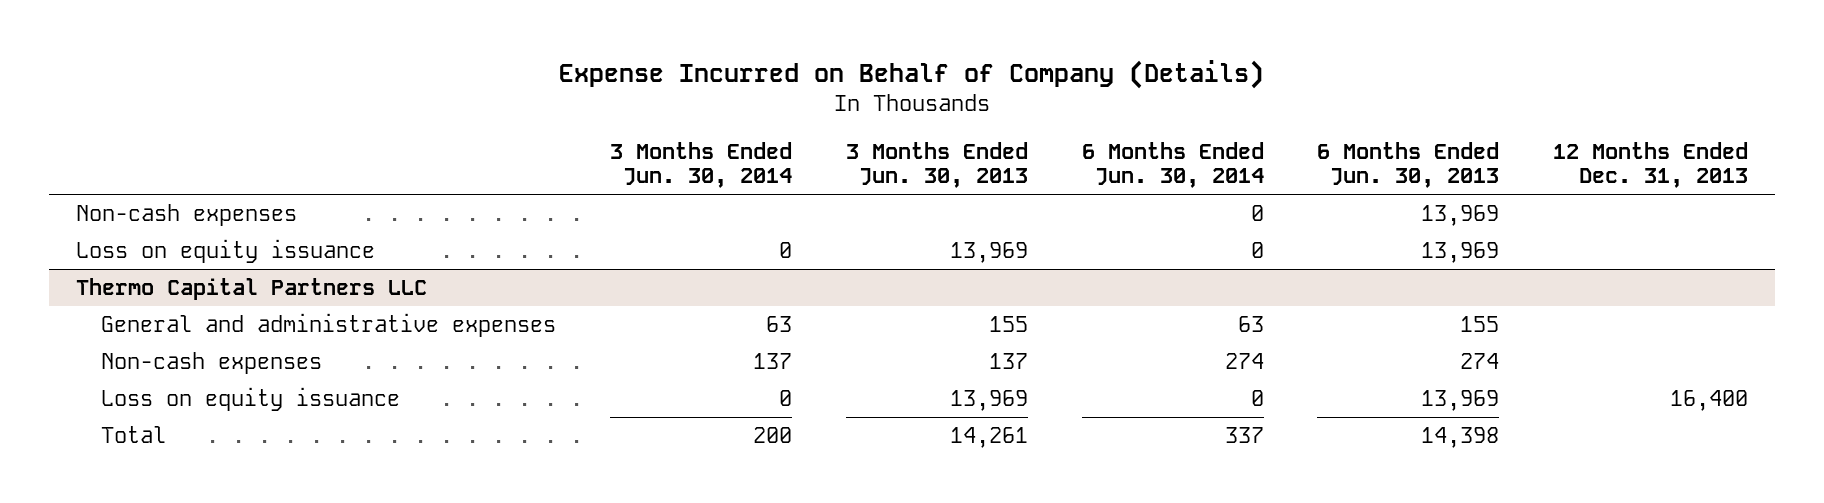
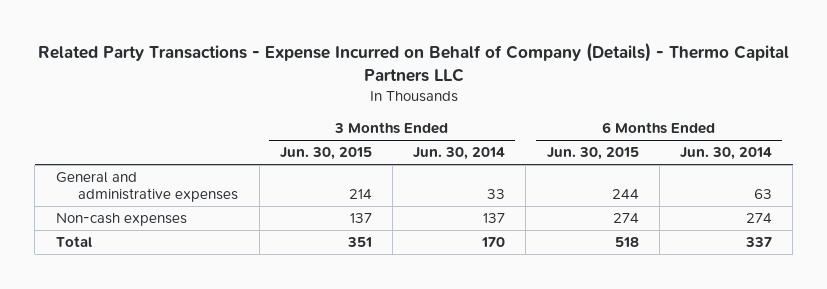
[558,60,1264,90] Expense Incurred on Behalf of Company (Details) -> [37,41,789,83] Related Party Transactions - Expense Incurred on Behalf of Company (Details) - Thermo Capital Partners LLC
[845,141,1028,189] 3 Months Ended Jun. 30, 2013 -> none
[1317,141,1500,189] 6 Months Ended Jun. 30, 2013 -> none
[1553,141,1749,189] 12 Months Ended Dec. 31, 2013 -> none
none -> [279,147,372,161] Jun. 30, 2015
none -> [546,147,639,161] Jun. 30, 2015
[75,203,297,226] Non-cash expenses -> none
[75,238,375,263] Loss on equity issuance -> none
[75,277,427,300] Thermo Capital Partners LLC -> none
[766,315,793,332] 63 -> [487,189,506,200] 33
[101,386,401,411] Loss on equity issuance -> none
[753,426,793,443] 200 -> [481,237,506,248] 170

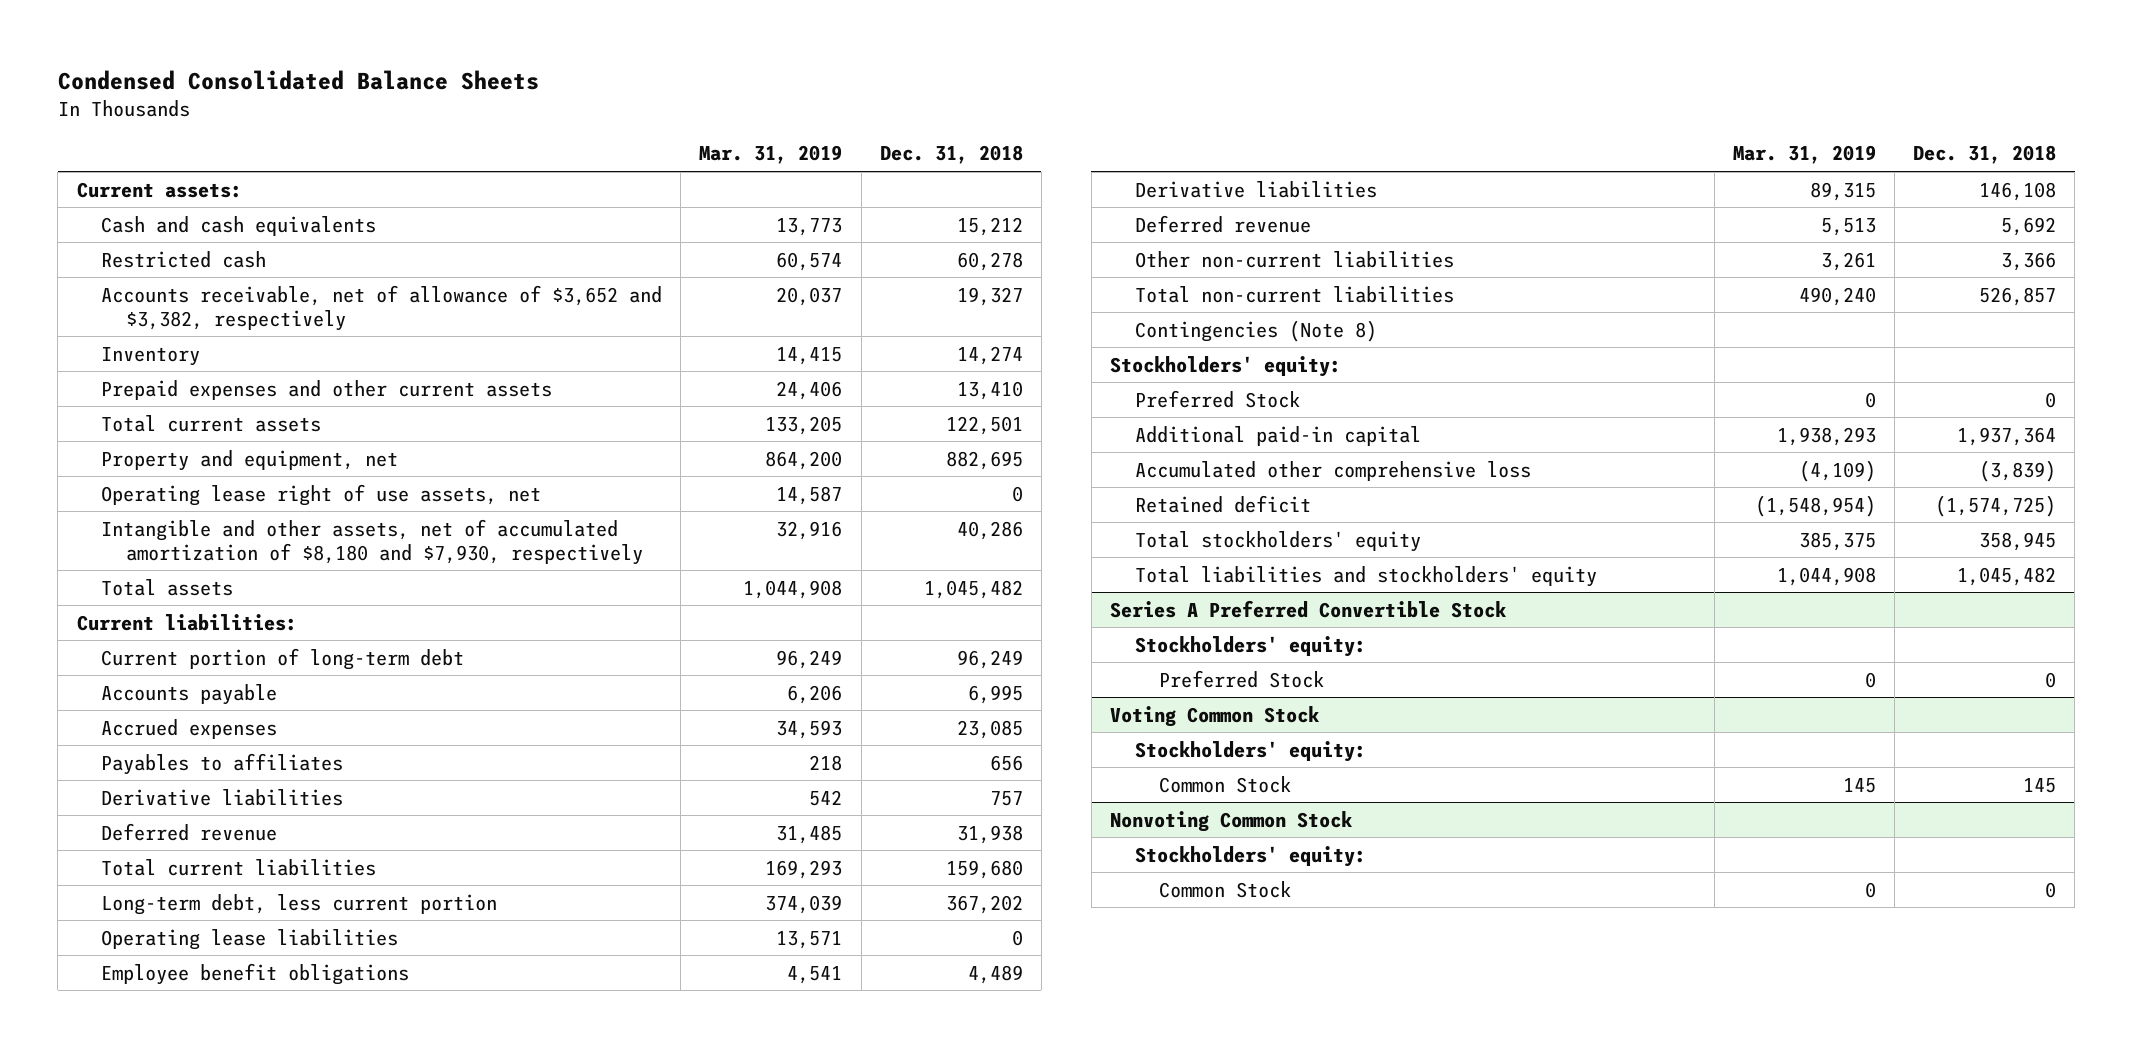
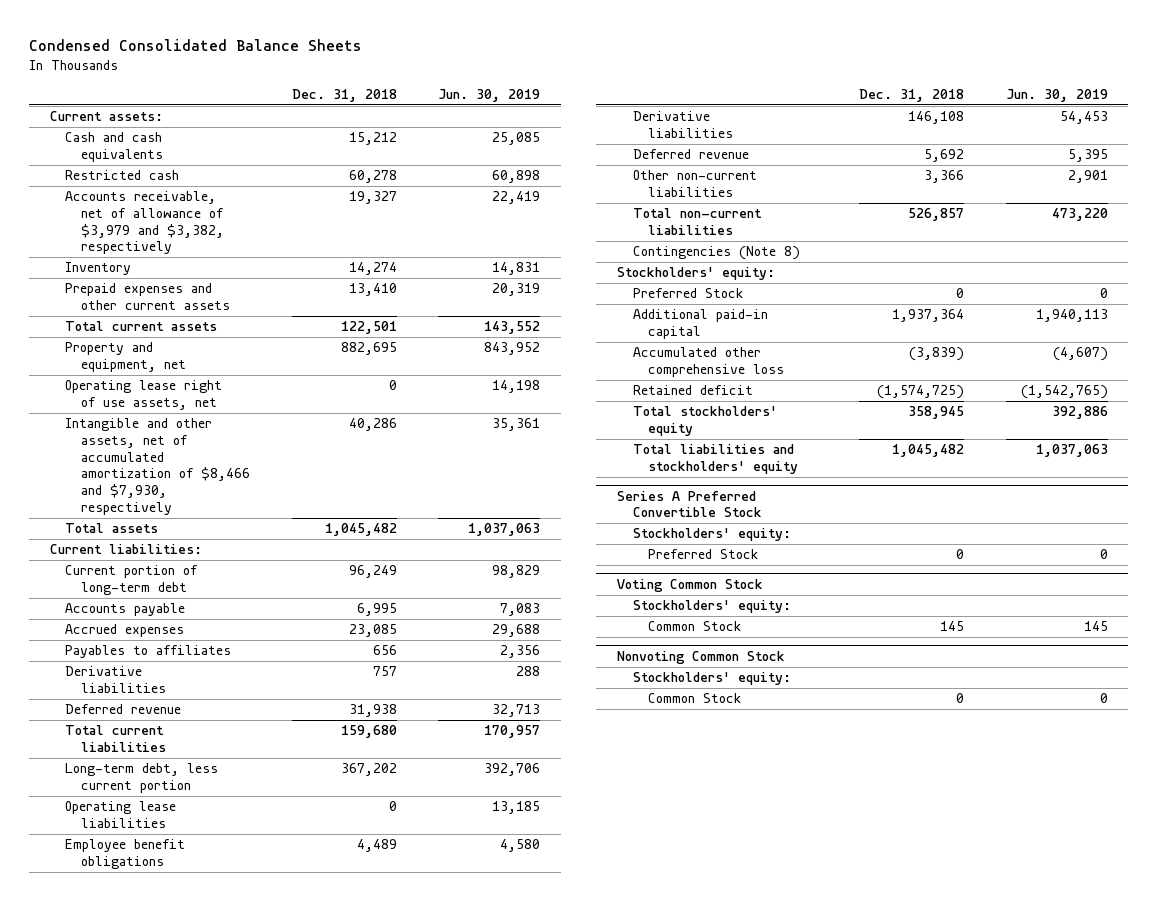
[699,145,843,165] Mar. 31, 2019 -> none
none -> [438,88,541,102] Jun. 30, 2019
[101,284,663,331] Accounts receivable, net of allowance of $3,652 and $3,382, respectively -> [65,191,225,255] Accounts receivable, net of allowance of $3,979 and $3,382, respectively
[101,518,644,565] Intangible and other assets, net of accumulated amortization of $8,180 and $7,930, respectively -> [65,418,251,515] Intangible and other assets, net of accumulated amortization of $8,466 and $7,930, respectively

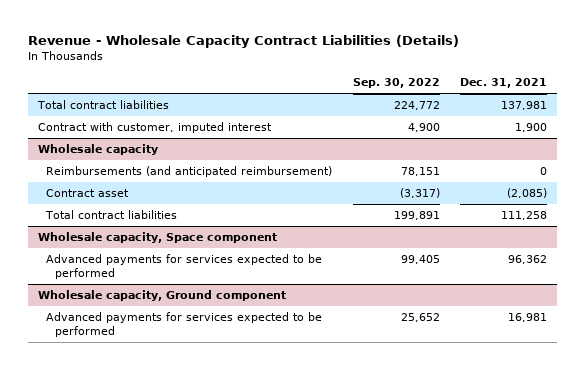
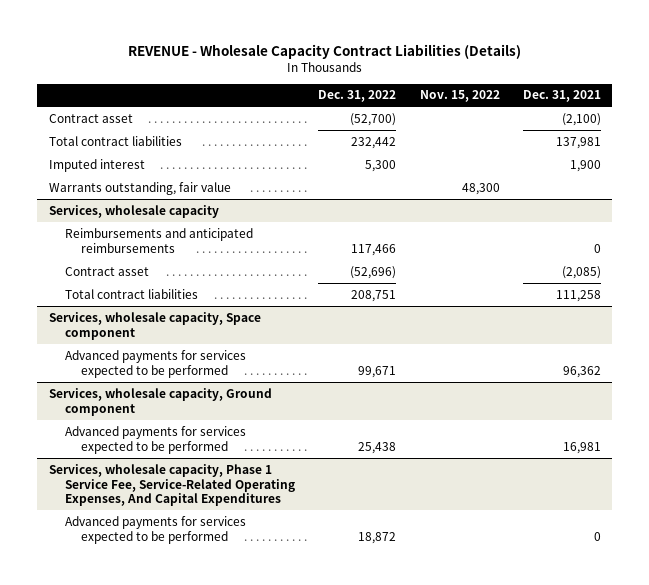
[27,34,459,48] Revenue - Wholesale Capacity Contract Liabilities (Details) -> [127,43,521,59] REVENUE - Wholesale Capacity Contract Liabilities (Details)
[352,78,440,89] Sep. 30, 2022 -> none
none -> [318,90,397,103] Dec. 31, 2022
none -> [419,90,500,103] Nov. 15, 2022
none -> [48,113,133,123] Contract asset
[37,122,272,134] Contract with customer, imputed interest -> [48,158,145,172] Imputed interest
none -> [48,181,231,195] Warrants outstanding, fair value
[37,144,158,156] Wholesale capacity -> [48,204,219,218] Services, wholesale capacity
[46,166,333,178] Reimbursements (and anticipated reimbursement) -> [65,227,254,253] Reimbursements and anticipated reimbursements
[37,232,277,244] Wholesale capacity, Space component -> [48,311,261,340] Services, wholesale capacity, Space component
[37,290,286,302] Wholesale capacity, Ground component -> [48,387,272,416] Services, wholesale capacity, Ground component
none -> [48,463,296,507] Services, wholesale capacity, Phase 1 Service Fee, Service-Related Operating Expenses, And Capital Expenditures
none -> [65,515,247,544] Advanced payments for services expected to be performed

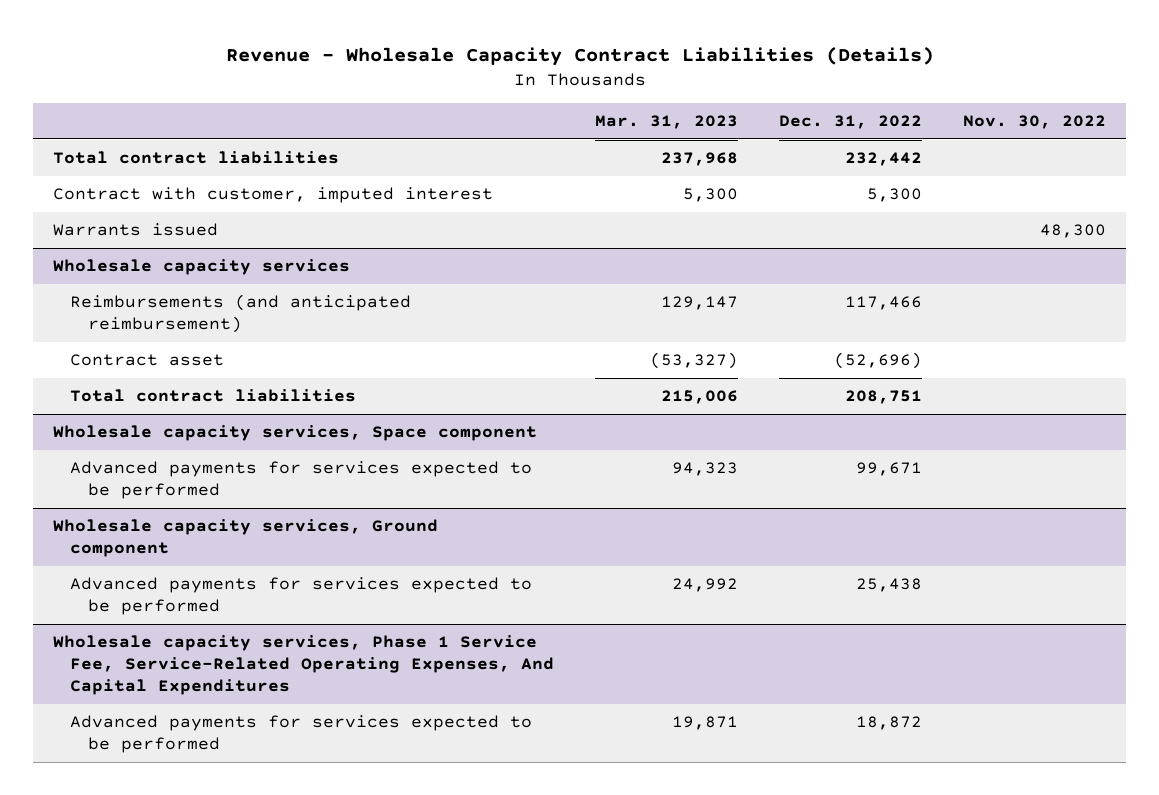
[127,43,521,59] REVENUE - Wholesale Capacity Contract Liabilities (Details) -> [225,46,934,66] Revenue - Wholesale Capacity Contract Liabilities (Details)
[419,90,500,103] Nov. 15, 2022 -> none
[522,90,601,103] Dec. 31, 2021 -> none
none -> [595,115,739,130] Mar. 31, 2023
none -> [962,115,1106,130] Nov. 30, 2022
[48,113,133,123] Contract asset -> none
[48,158,145,172] Imputed interest -> [53,187,494,204] Contract with customer, imputed interest
[48,181,231,195] Warrants outstanding, fair value -> [53,223,219,237] Warrants issued
[48,204,219,218] Services, wholesale capacity -> [53,259,351,276] Wholesale capacity services
[65,227,254,253] Reimbursements and anticipated reimbursements -> [70,294,412,334] Reimbursements (and anticipated reimbursement)
[48,311,261,340] Services, wholesale capacity, Space component -> [53,425,538,442] Wholesale capacity services, Space component
[48,387,272,416] Services, wholesale capacity, Ground component -> [53,519,439,558] Wholesale capacity services, Ground component
[48,463,296,507] Services, wholesale capacity, Phase 1 Service Fee, Service-Related Operating Expenses, And Capital Expenditures -> [53,635,555,696] Wholesale capacity services, Phase 1 Service Fee, Service-Related Operating Expenses, And Capital Expenditures

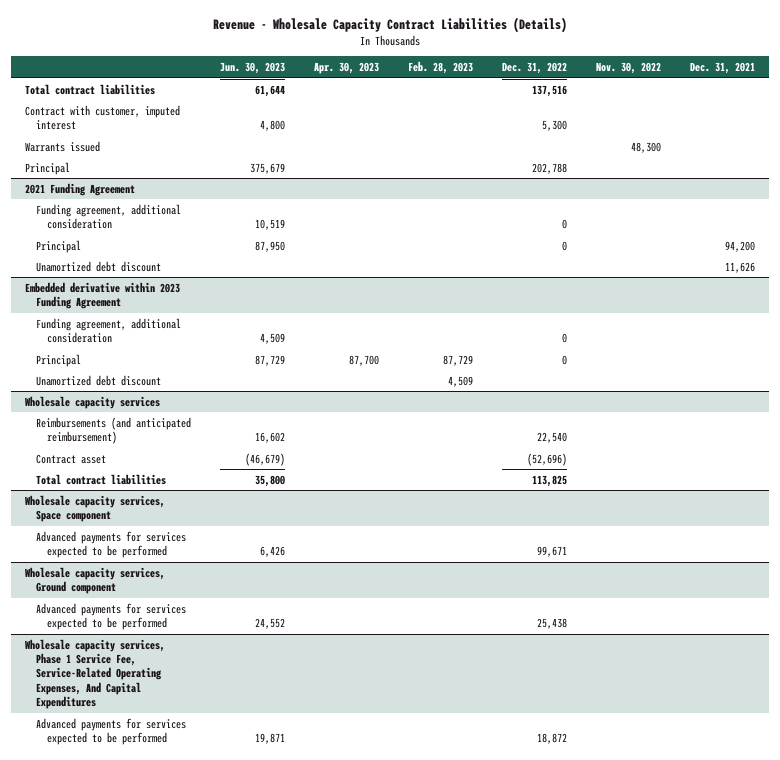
[595,115,739,130] Mar. 31, 2023 -> none
none -> [220,62,286,75] Jun. 30, 2023
none -> [314,62,380,75] Apr. 30, 2023
none -> [408,61,474,75] Feb. 28, 2023
none -> [689,62,755,75] Dec. 31, 2021
[845,152,923,167] 232,442 -> [532,84,568,97] 137,516
none -> [25,161,71,175] Principal
none -> [25,182,136,196] 2021 Funding Agreement
none -> [36,203,182,230] Funding agreement, additional consideration
none -> [36,239,82,253] Principal
none -> [36,260,162,272] Unamortized debt discount
none -> [25,281,181,310] Embedded derivative within 2023 Funding Agreement
none -> [36,317,182,344] Funding agreement, additional consideration
none -> [36,353,82,367] Principal
none -> [36,374,162,386] Unamortized debt discount
[845,296,923,311] 117,466 -> [537,432,568,444] 22,540
[845,390,923,405] 208,751 -> [532,474,568,487] 113,825

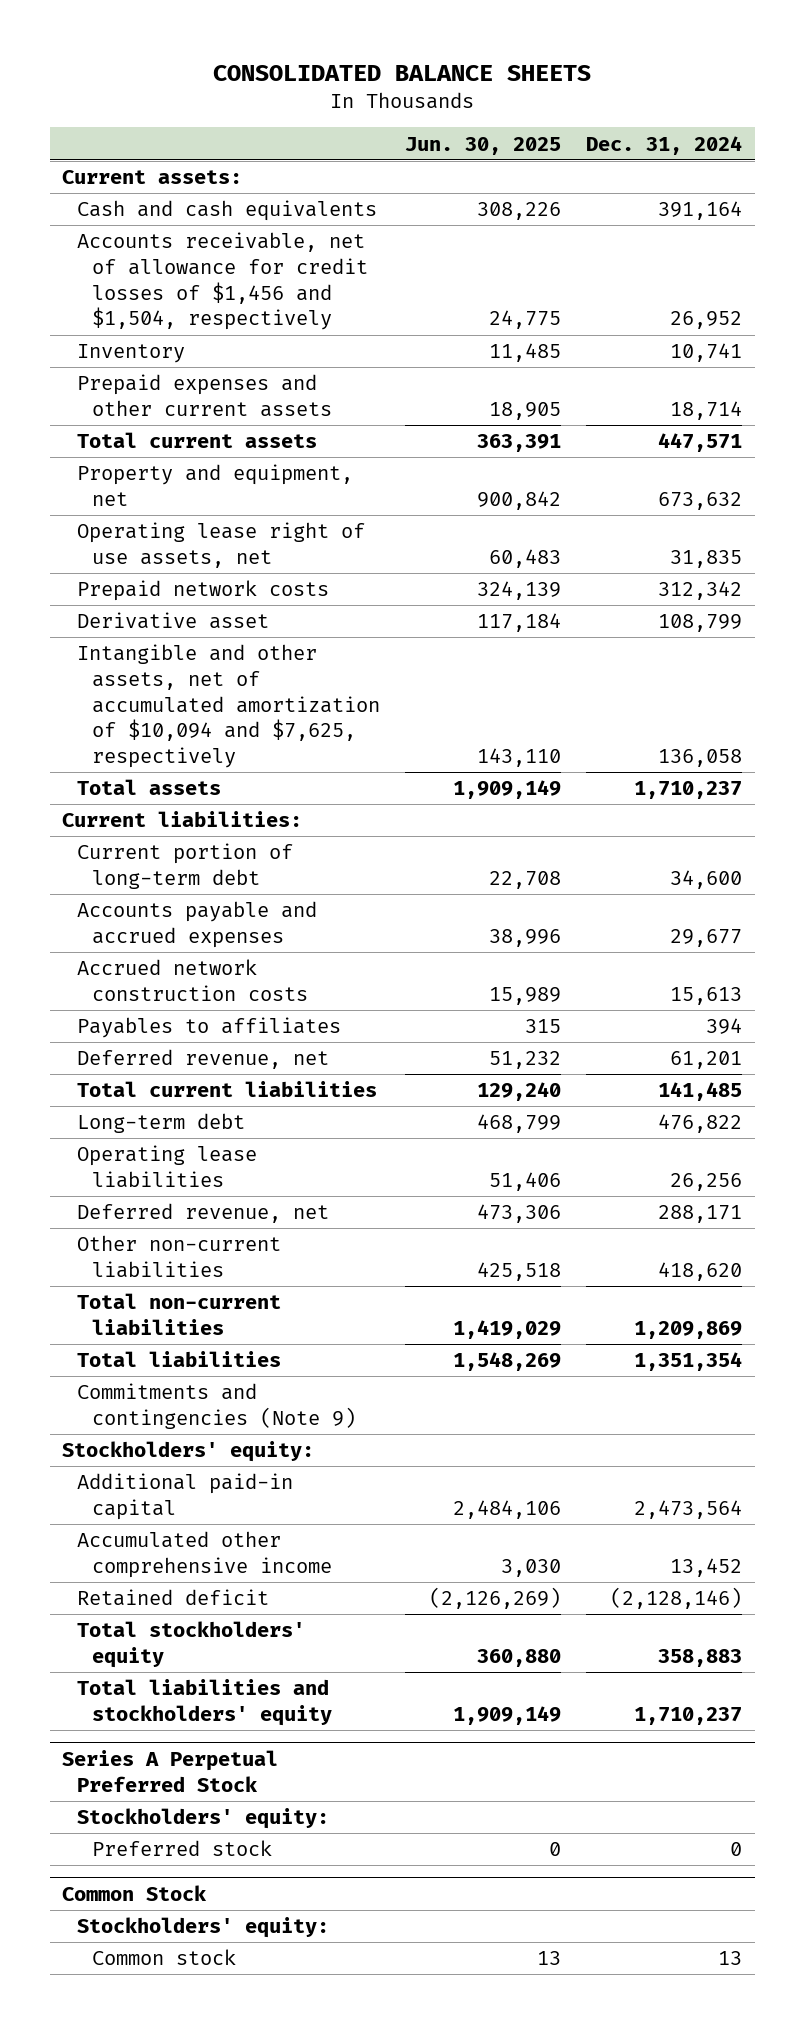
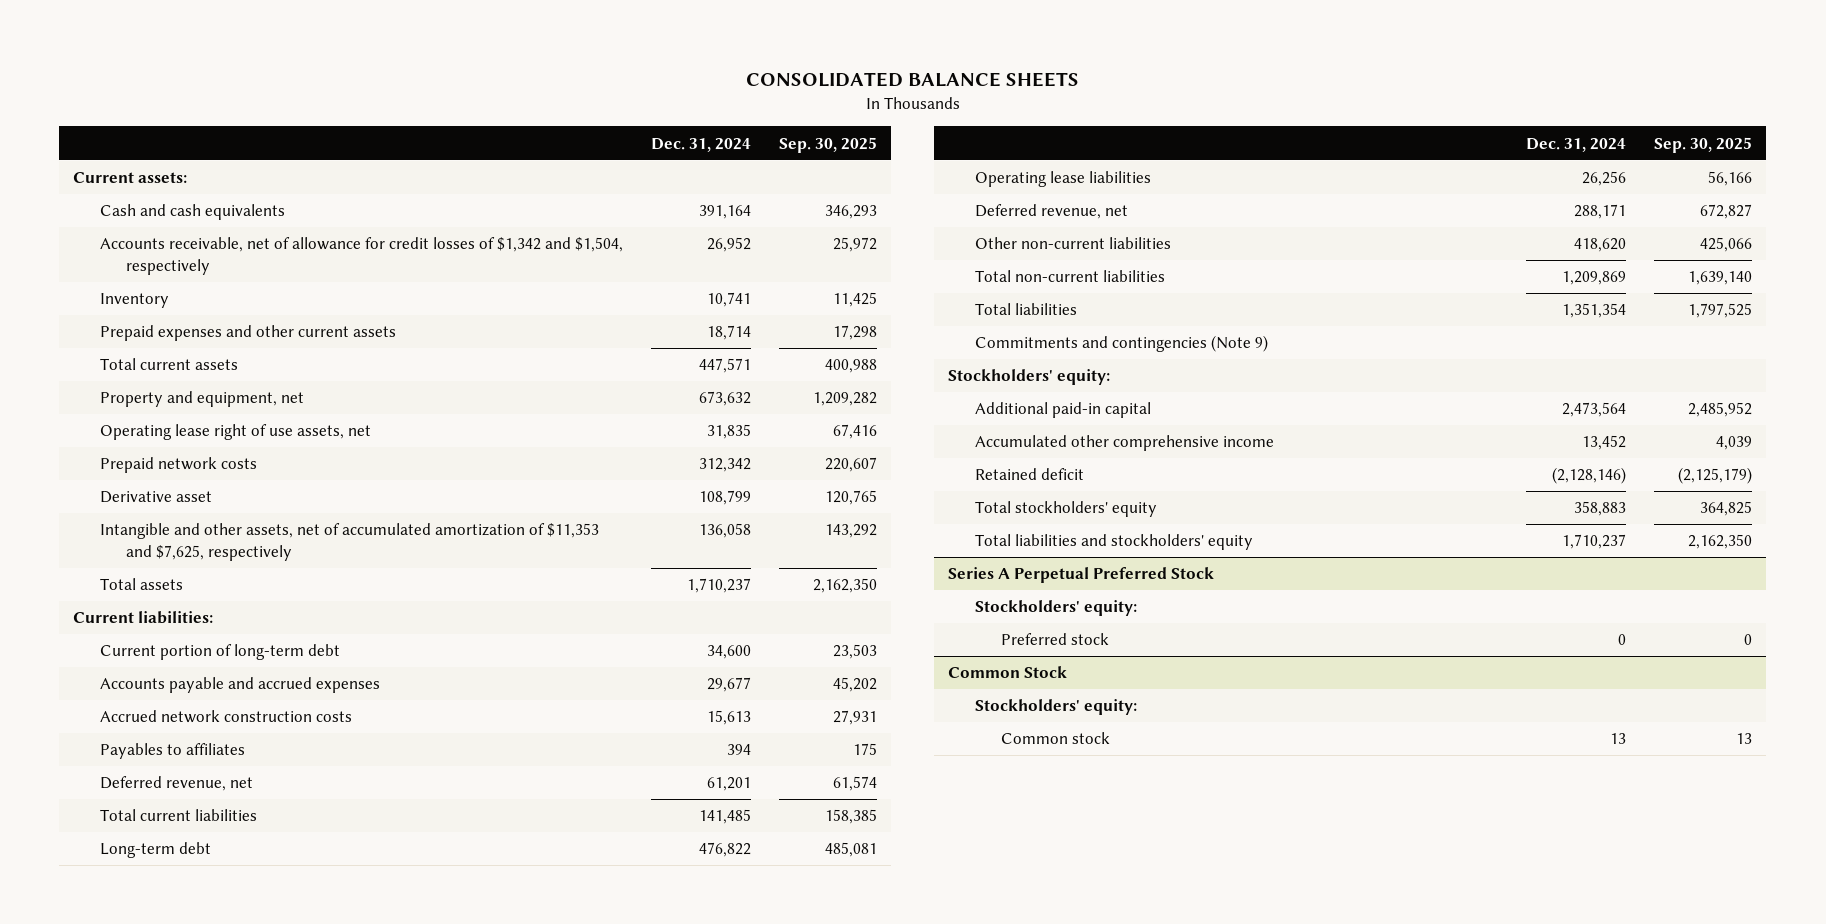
[404,136,561,155] Jun. 30, 2025 -> none
none -> [779,136,878,153] Sep. 30, 2025
[77,232,368,331] Accounts receivable, net of allowance for credit losses of $1,456 and $1,504, respectively -> [99,237,623,275] Accounts receivable, net of allowance for credit losses of $1,342 and $1,504, respectively
[77,644,380,769] Intangible and other assets, net of accumulated amortization of $10,094 and $7,625, respectively -> [99,523,599,561] Intangible and other assets, net of accumulated amortization of $11,353 and $7,625, respectively

